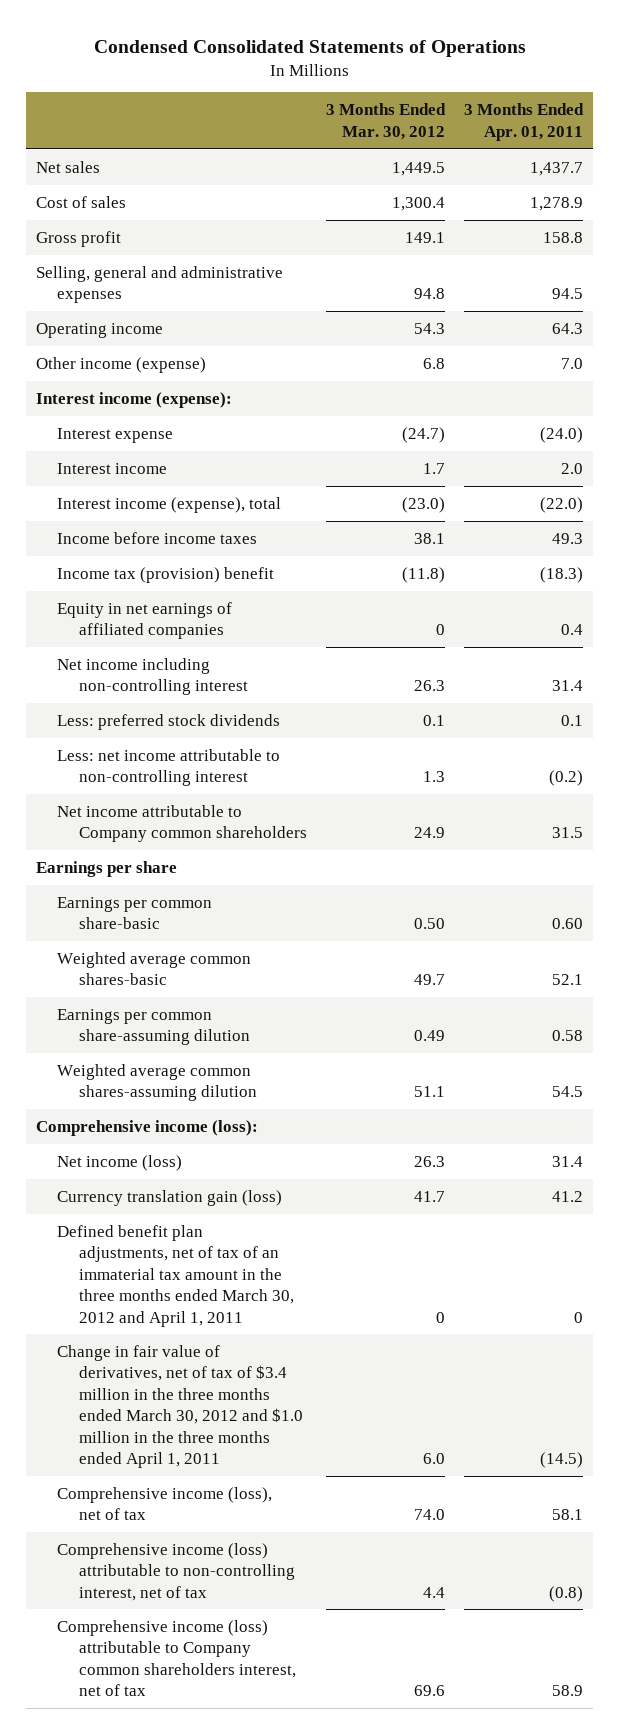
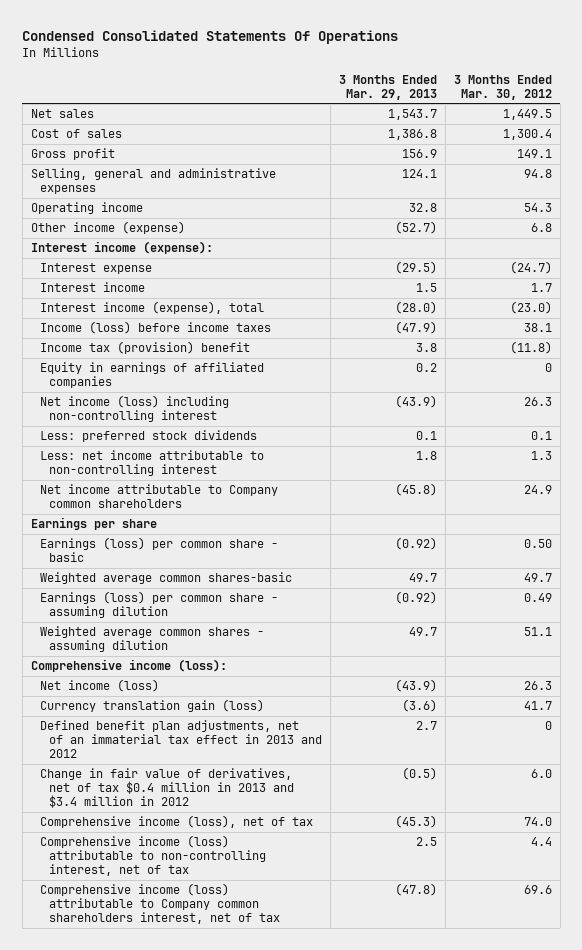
[93,39,526,57] Condensed Consolidated Statements of Operations -> [22,29,399,44] Condensed Consolidated Statements Of Operations
[464,103,585,141] 3 Months Ended Apr. 01, 2011 -> none
none -> [338,74,437,100] 3 Months Ended Mar. 29, 2013
[57,531,258,544] Income before income taxes -> [39,321,271,335] Income (loss) before income taxes
[57,601,233,640] Equity in net earnings of affiliated companies -> [39,362,264,389] Equity in earnings of affiliated companies
[57,657,248,696] Net income including non-controlling interest -> [39,395,229,423] Net income (loss) including non-controlling interest
[57,896,213,930] Earnings per common share-basic -> [39,537,278,563] Earnings (loss) per common share - basic
[57,1008,250,1046] Earnings per common share-assuming dilution -> [39,591,278,619] Earnings (loss) per common share - assuming dilution
[57,1063,257,1102] Weighted average common shares-assuming dilution -> [39,626,264,653] Weighted average common shares - assuming dilution
[57,1224,294,1327] Defined benefit plan adjustments, net of tax of an immaterial tax amount in the three months ended March 30, 2012 and April 1, 2011 -> [39,720,323,759] Defined benefit plan adjustments, net of an immaterial tax effect in 2013 and 2012
[57,1344,303,1468] Change in fair value of derivatives, net of tax of $3.4 million in the three months ended March 30, 2012 and $1.0 million in the three months ended April 1, 2011 -> [39,768,295,809] Change in fair value of derivatives, net of tax $0.4 million in 2013 and $3.4 million in 2012

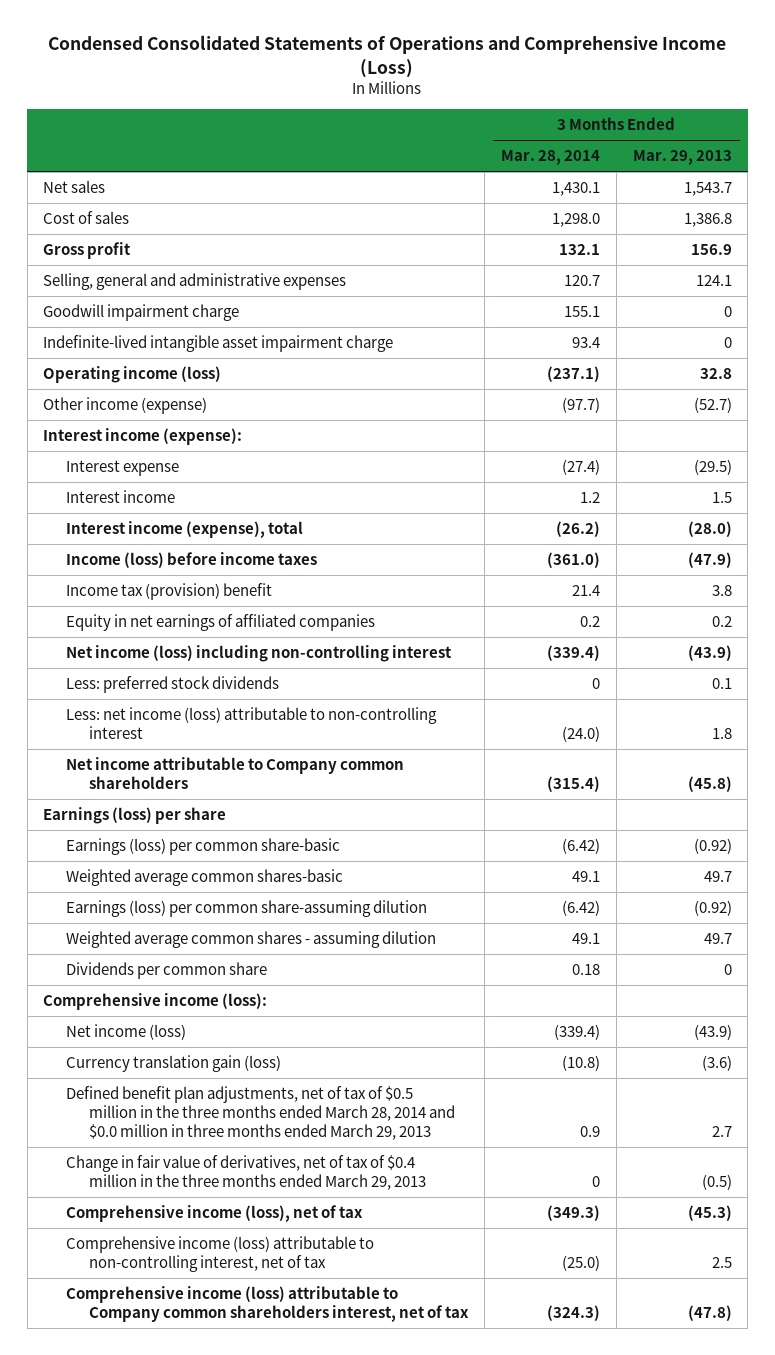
[22,29,399,44] Condensed Consolidated Statements Of Operations -> [48,35,727,78] Condensed Consolidated Statements of Operations and Comprehensive Income (Loss)
[453,74,552,100] 3 Months Ended Mar. 30, 2012 -> none
none -> [501,150,601,166] Mar. 28, 2014
none -> [43,303,240,321] Goodwill impairment charge
none -> [43,334,394,352] Indefinite-lived intangible asset impairment charge
[30,202,143,215] Operating income -> [43,365,222,383] Operating income (loss)
[39,362,264,389] Equity in earnings of affiliated companies -> [66,613,376,631] Equity in net earnings of affiliated companies
[39,450,264,477] Less: net income attributable to non-controlling interest -> [66,706,438,740] Less: net income (loss) attributable to non-controlling interest
[30,517,157,531] Earnings per share -> [43,806,227,824] Earnings (loss) per share
[39,537,278,563] Earnings (loss) per common share - basic -> [66,837,341,855] Earnings (loss) per common share-basic
[39,591,278,619] Earnings (loss) per common share - assuming dilution -> [66,899,428,917] Earnings (loss) per common share-assuming dilution
none -> [66,961,268,979] Dividends per common share
[39,720,323,759] Defined benefit plan adjustments, net of an immaterial tax effect in 2013 and 2012 -> [66,1085,456,1141] Defined benefit plan adjustments, net of tax of $0.5 million in the three months ended March 28, 2014 and $0.0 million in three months ended March 29, 2013
[39,768,295,809] Change in fair value of derivatives, net of tax $0.4 million in 2013 and $3.4 million in 2012 -> [66,1154,427,1191] Change in fair value of derivatives, net of tax of $0.4 million in the three months ended March 29, 2013

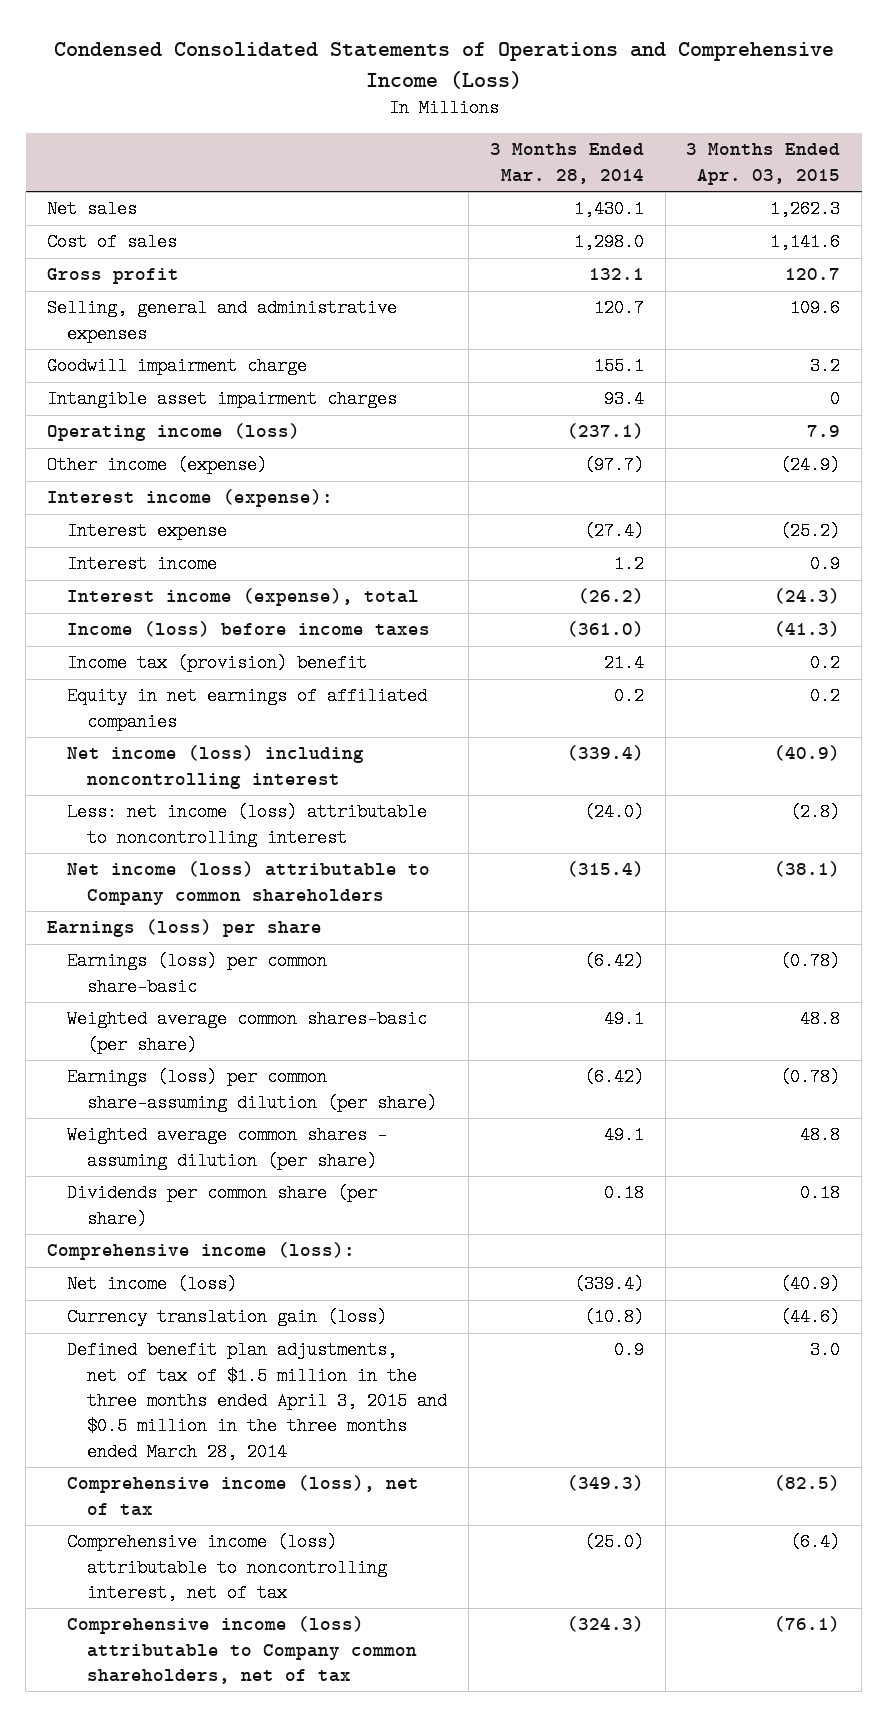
[632,150,732,166] Mar. 29, 2013 -> none
none -> [686,143,841,185] 3 Months Ended Apr. 03, 2015
[43,334,394,352] Indefinite-lived intangible asset impairment charge -> [47,390,398,409] Intangible asset impairment charges
[66,675,280,693] Less: preferred stock dividends -> none
[66,644,453,662] Net income (loss) including non-controlling interest -> [67,745,365,789] Net income (loss) including noncontrolling interest
[66,706,438,740] Less: net income (loss) attributable to non-controlling interest -> [67,803,428,847] Less: net income (loss) attributable to noncontrolling interest
[66,756,405,790] Net income attributable to Company common shareholders -> [67,861,431,905] Net income (loss) attributable to Company common shareholders
[66,868,344,886] Weighted average common shares-basic -> [67,1010,428,1054] Weighted average common shares-basic (per share)
[66,899,428,917] Earnings (loss) per common share-assuming dilution -> [67,1068,438,1112] Earnings (loss) per common share-assuming dilution (per share)
[66,930,437,948] Weighted average common shares - assuming dilution -> [67,1126,388,1170] Weighted average common shares - assuming dilution (per share)
[66,961,268,979] Dividends per common share -> [67,1184,378,1228] Dividends per common share (per share)
[66,1154,427,1191] Change in fair value of derivatives, net of tax of $0.4 million in the three months ended March 29, 2013 -> none
[66,1085,456,1141] Defined benefit plan adjustments, net of tax of $0.5 million in the three months ended March 28, 2014 and $0.0 million in three months ended March 29, 2013 -> [67,1341,448,1461] Defined benefit plan adjustments, net of tax of $1.5 million in the three months ended April 3, 2015 and $0.5 million in the three months ended March 28, 2014
[66,1235,375,1273] Comprehensive income (loss) attributable to non-controlling interest, net of tax -> [67,1533,388,1603] Comprehensive income (loss) attributable to noncontrolling interest, net of tax
[66,1285,470,1323] Comprehensive income (loss) attributable to Company common shareholders interest, net of tax -> [67,1616,418,1685] Comprehensive income (loss) attributable to Company common shareholders, net of tax

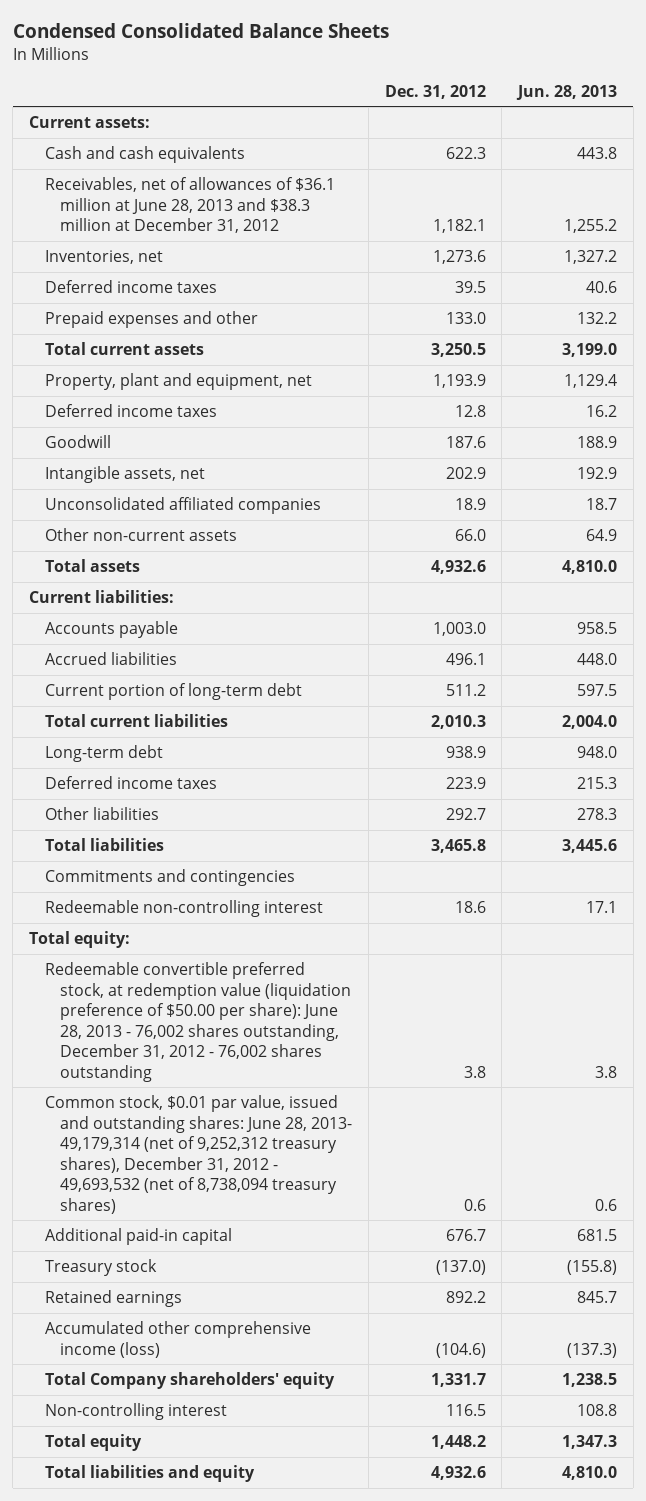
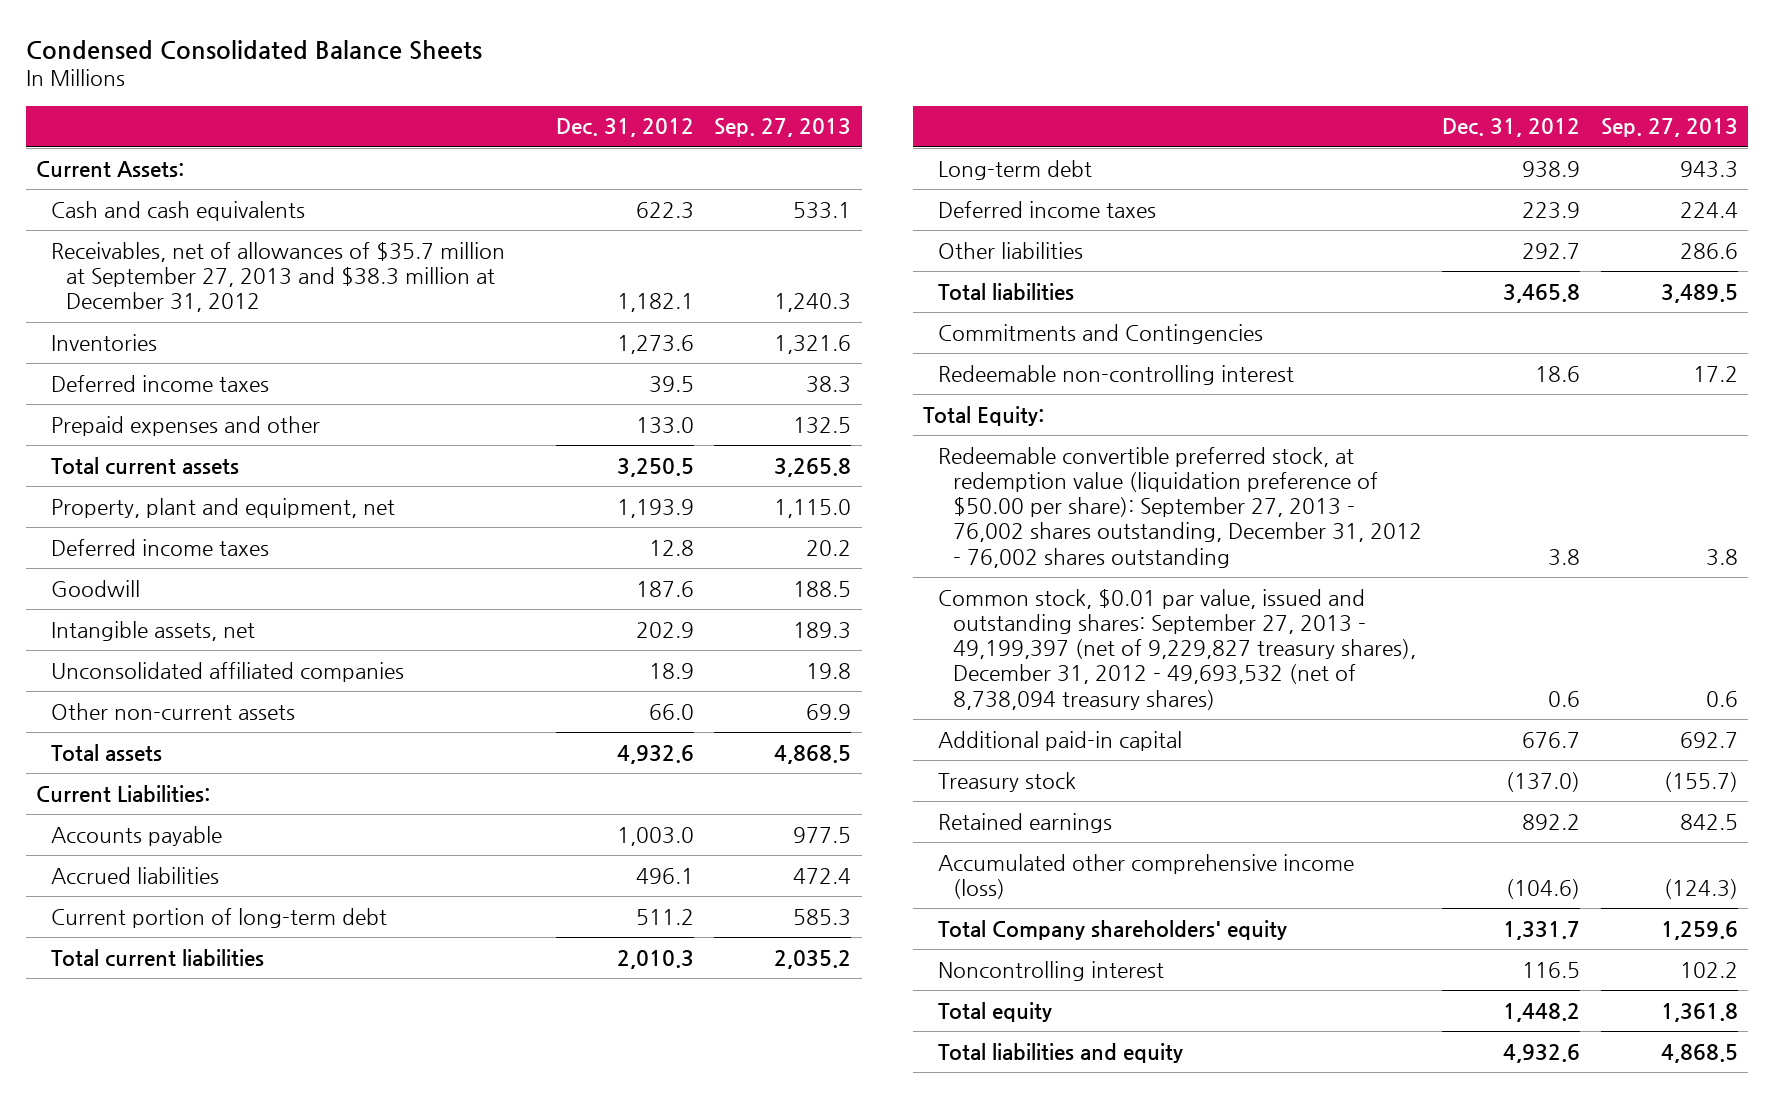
[516,84,618,100] Jun. 28, 2013 -> none
none -> [714,118,852,138] Sep. 27, 2013
[29,116,151,129] Current assets: -> [36,160,185,177] Current Assets:
[44,177,335,234] Receivables, net of allowances of $36.1 million at June 28, 2013 and $38.3 million at December 31, 2012 -> [51,241,506,313] Receivables, net of allowances of $35.7 million at September 27, 2013 and $38.3 million at December 31, 2012
[44,250,163,265] Inventories, net -> [51,333,158,351] Inventories
[29,590,175,604] Current liabilities: -> [36,784,211,802] Current Liabilities:
[44,869,295,887] Commitments and contingencies -> [937,323,1263,344] Commitments and Contingencies
[29,931,131,949] Total equity: -> [922,405,1044,426] Total Equity:
[44,962,352,1082] Redeemable convertible preferred stock, at redemption value (liquidation preference of $50.00 per share): June 28, 2013 - 76,002 shares outstanding, December 31, 2012 - 76,002 shares outstanding -> [937,446,1422,568] Redeemable convertible preferred stock, at redemption value (liquidation preference of $50.00 per share): September 27, 2013 - 76,002 shares outstanding, December 31, 2012 - 76,002 shares outstanding
[44,1095,353,1214] Common stock, $0.01 par value, issued and outstanding shares: June 28, 2013- 49,179,314 (net of 9,252,312 treasury shares), December 31, 2012 - 49,693,532 (net of 8,738,094 treasury shares) -> [937,588,1416,710] Common stock, $0.01 par value, issued and outstanding shares: September 27, 2013 - 49,199,397 (net of 9,229,827 treasury shares), December 31, 2012 - 49,693,532 (net of 8,738,094 treasury shares)
[44,1403,227,1421] Non-controlling interest -> [937,960,1164,981] Noncontrolling interest

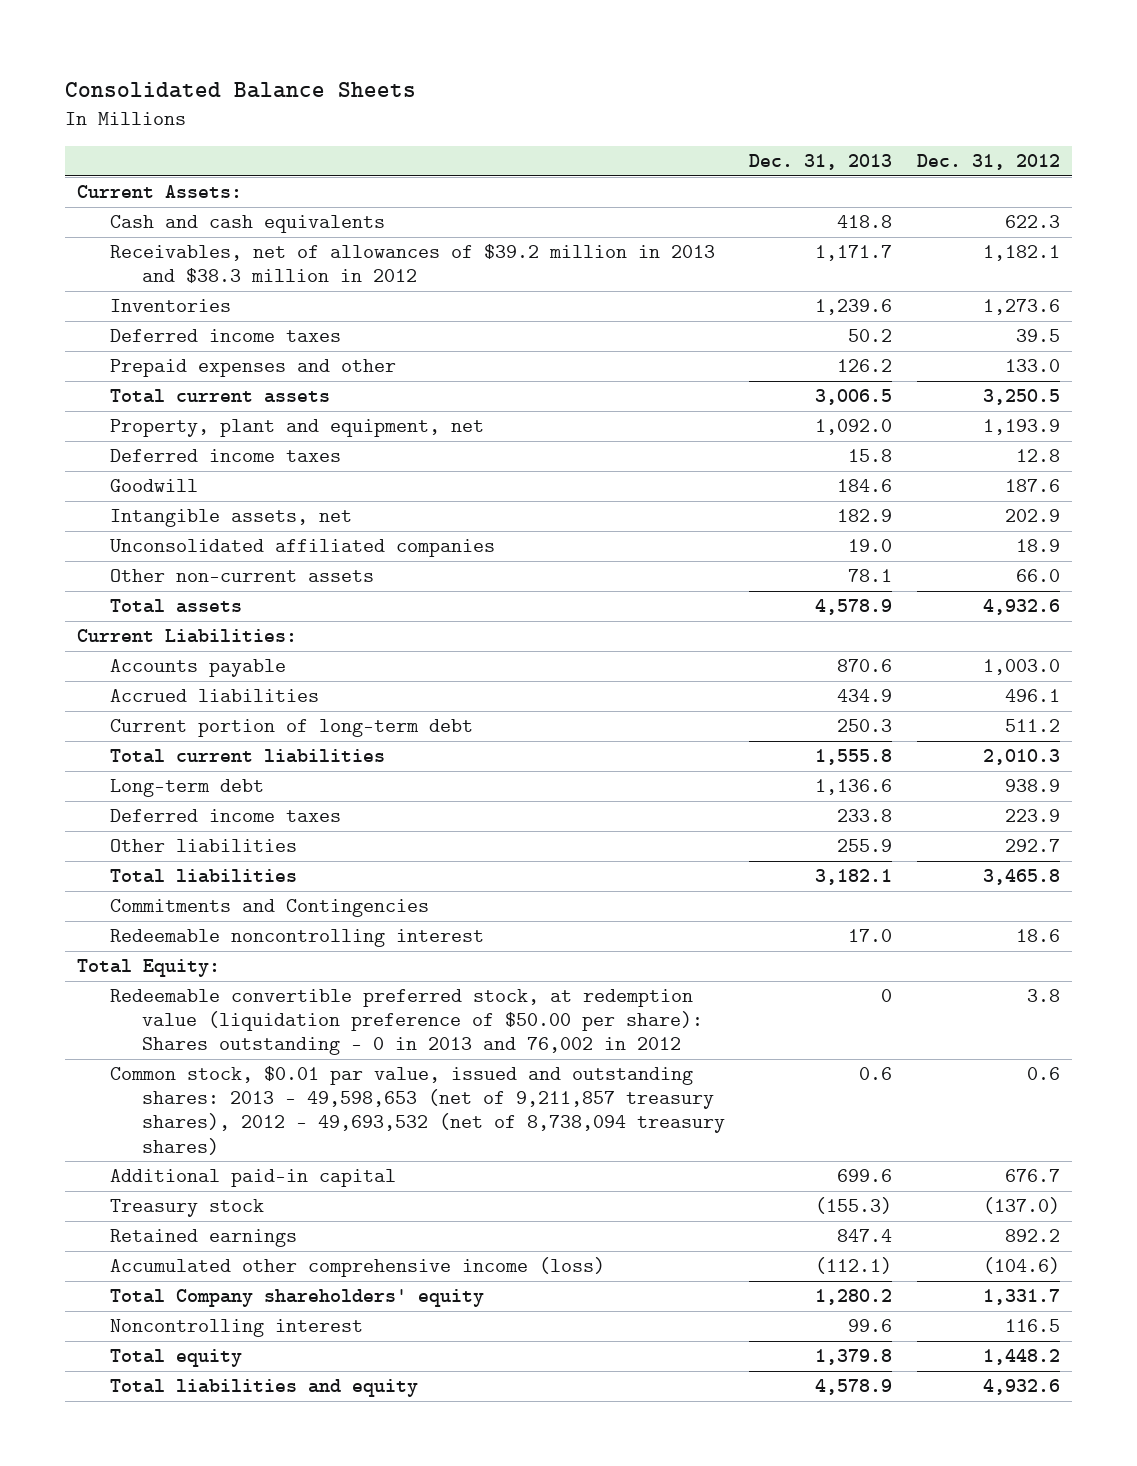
[26,39,483,60] Condensed Consolidated Balance Sheets -> [65,82,417,99] Consolidated Balance Sheets
[714,118,852,138] Sep. 27, 2013 -> none
none -> [749,154,893,171] Dec. 31, 2013
[51,241,506,313] Receivables, net of allowances of $35.7 million at September 27, 2013 and $38.3 million at December 31, 2012 -> [109,244,715,284] Receivables, net of allowances of $39.2 million in 2013 and $38.3 million in 2012
[937,364,1294,385] Redeemable non-controlling interest -> [109,929,484,948] Redeemable noncontrolling interest
[937,446,1422,568] Redeemable convertible preferred stock, at redemption value (liquidation preference of $50.00 per share): September 27, 2013 - 76,002 shares outstanding, December 31, 2012 - 76,002 shares outstanding -> [109,989,704,1056] Redeemable convertible preferred stock, at redemption value (liquidation preference of $50.00 per share): Shares outstanding - 0 in 2013 and 76,002 in 2012
[937,588,1416,710] Common stock, $0.01 par value, issued and outstanding shares: September 27, 2013 - 49,199,397 (net of 9,229,827 treasury shares), December 31, 2012 - 49,693,532 (net of 8,738,094 treasury shares) -> [109,1066,726,1155] Common stock, $0.01 par value, issued and outstanding shares: 2013 - 49,598,653 (net of 9,211,857 treasury shares), 2012 - 49,693,532 (net of 8,738,094 treasury shares)

